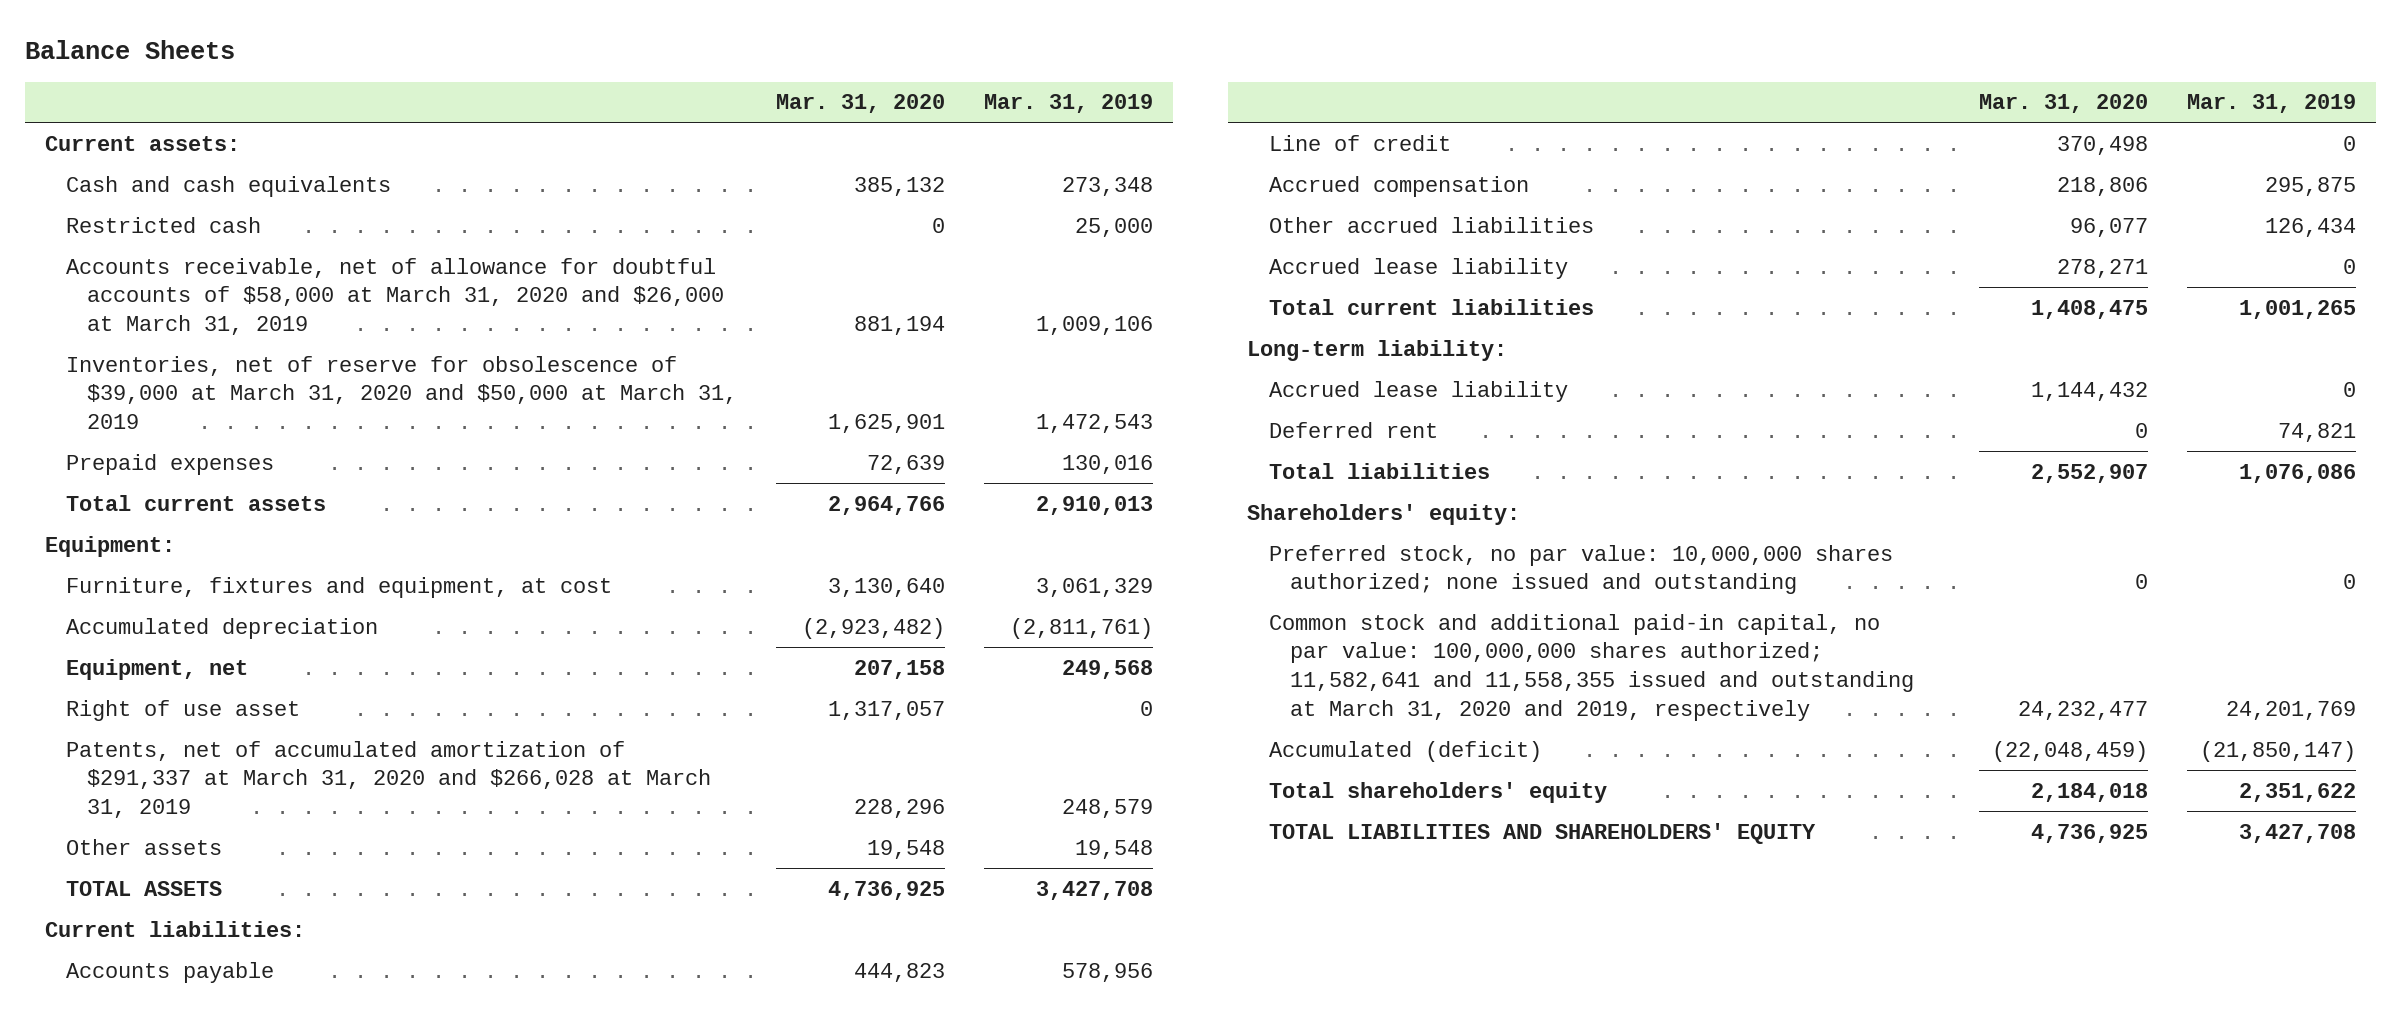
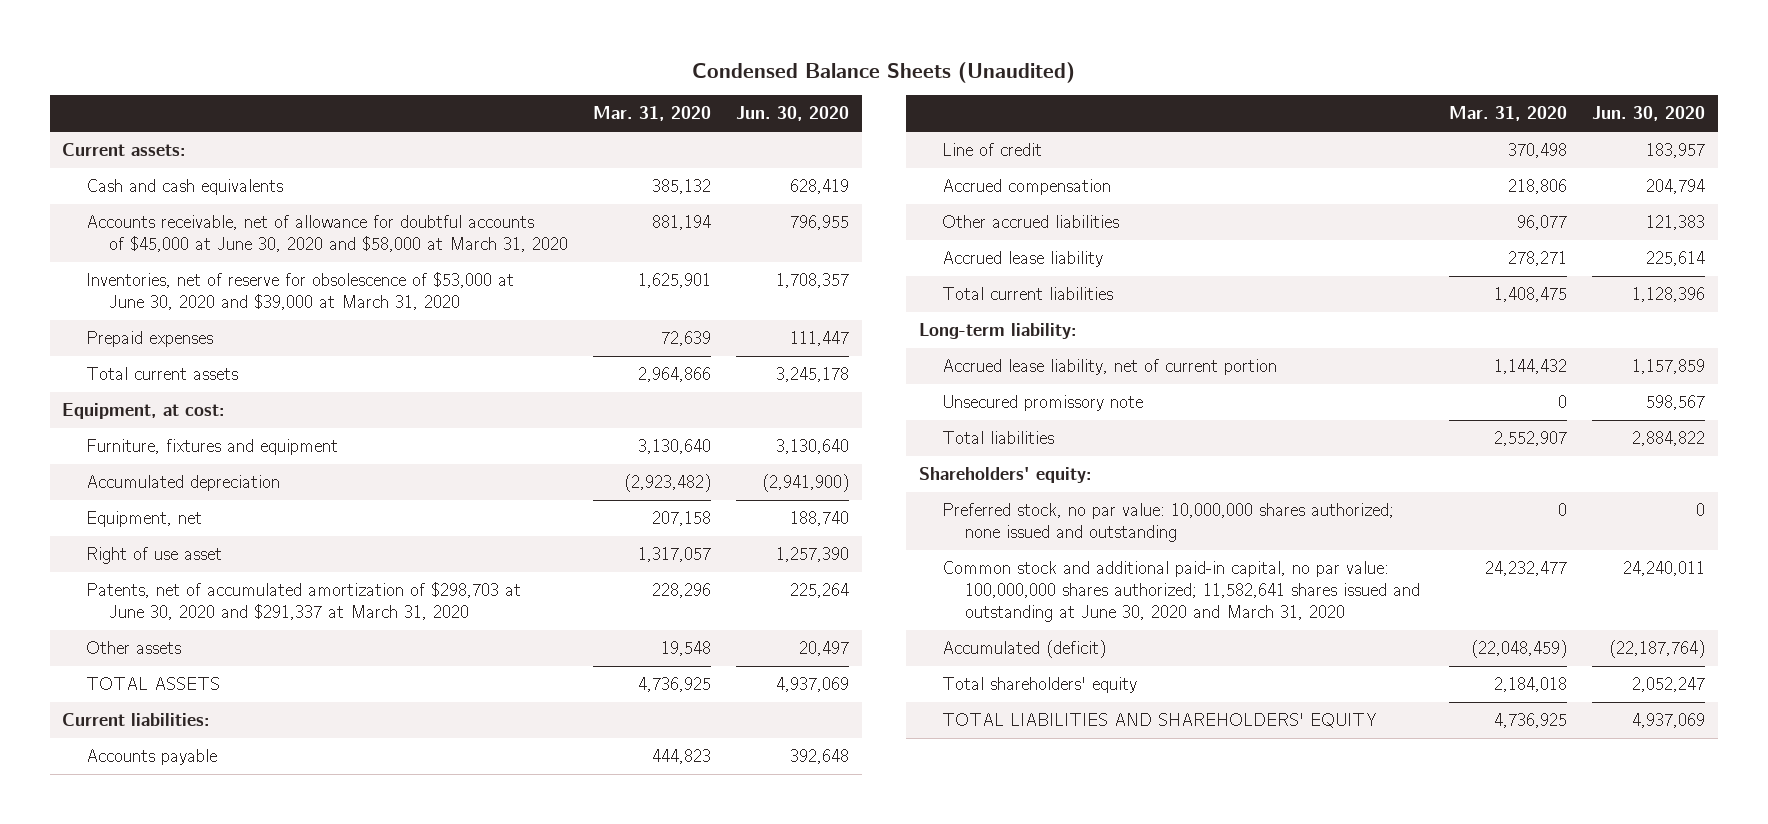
[25,40,236,60] Balance Sheets -> [691,61,1075,83] Condensed Balance Sheets (Unaudited)
[984,94,1154,114] Mar. 31, 2019 -> none
none -> [736,106,850,122] Jun. 30, 2020
[65,216,261,233] Restricted cash -> none
[65,257,725,336] Accounts receivable, net of allowance for doubtful accounts of $58,000 at March 31, 2020 and $26,000 at March 31, 2019 -> [85,215,569,253] Accounts receivable, net of allowance for doubtful accounts of $45,000 at June 30, 2020 and $58,000 at March 31, 2020
[65,355,738,430] Inventories, net of reserve for obsolescence of $39,000 at March 31, 2020 and $50,000 at March 31, 2019 -> [85,272,514,311] Inventories, net of reserve for obsolescence of $53,000 at June 30, 2020 and $39,000 at March 31, 2020
[828,495,946,515] 2,964,766 -> [638,367,712,383] 2,964,866
[44,535,175,557] Equipment: -> [62,403,226,420] Equipment, at cost:
[65,576,612,598] Furniture, fixtures and equipment, at cost -> [85,439,338,456] Furniture, fixtures and equipment
[65,740,712,819] Patents, net of accumulated amortization of $291,337 at March 31, 2020 and $266,028 at March 31, 2019 -> [85,582,521,621] Patents, net of accumulated amortization of $298,703 at June 30, 2020 and $291,337 at March 31, 2020
[1268,421,1438,438] Deferred rent -> none
[1268,380,1568,402] Accrued lease liability -> [941,359,1277,376] Accrued lease liability, net of current portion
none -> [941,395,1143,412] Unsecured promissory note
[1268,613,1915,721] Common stock and additional paid-in capital, no par value: 100,000,000 shares authorized; 11,582,641 and 11,558,355 issued and outstanding at March 31, 2020 and 2019, respectively -> [941,561,1421,623] Common stock and additional paid-in capital, no par value: 100,000,000 shares authorized; 11,582,641 shares issued and outstanding at June 30, 2020 and March 31, 2020

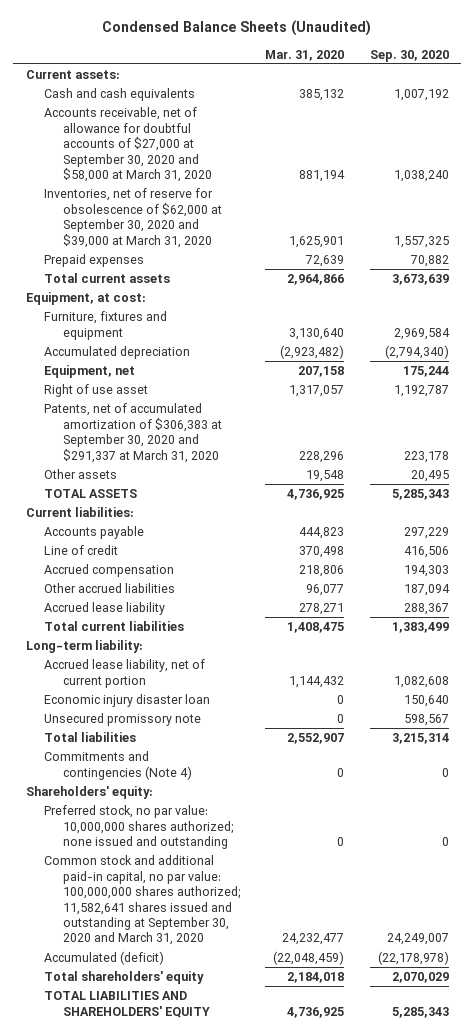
[736,106,850,122] Jun. 30, 2020 -> none
none -> [369,49,449,62] Sep. 30, 2020
[85,215,569,253] Accounts receivable, net of allowance for doubtful accounts of $45,000 at June 30, 2020 and $58,000 at March 31, 2020 -> [44,107,212,183] Accounts receivable, net of allowance for doubtful accounts of $27,000 at September 30, 2020 and $58,000 at March 31, 2020
[85,272,514,311] Inventories, net of reserve for obsolescence of $53,000 at June 30, 2020 and $39,000 at March 31, 2020 -> [44,188,222,248] Inventories, net of reserve for obsolescence of $62,000 at September 30, 2020 and $39,000 at March 31, 2020
[85,582,521,621] Patents, net of accumulated amortization of $298,703 at June 30, 2020 and $291,337 at March 31, 2020 -> [44,403,222,463] Patents, net of accumulated amortization of $306,383 at September 30, 2020 and $291,337 at March 31, 2020
none -> [44,694,211,708] Economic injury disaster loan
none -> [44,751,192,780] Commitments and contingencies (Note 4)
[941,561,1421,623] Common stock and additional paid-in capital, no par value: 100,000,000 shares authorized; 11,582,641 shares issued and outstanding at June 30, 2020 and March 31, 2020 -> [44,855,240,946] Common stock and additional paid-in capital, no par value: 100,000,000 shares authorized; 11,582,641 shares issued and outstanding at September 30, 2020 and March 31, 2020

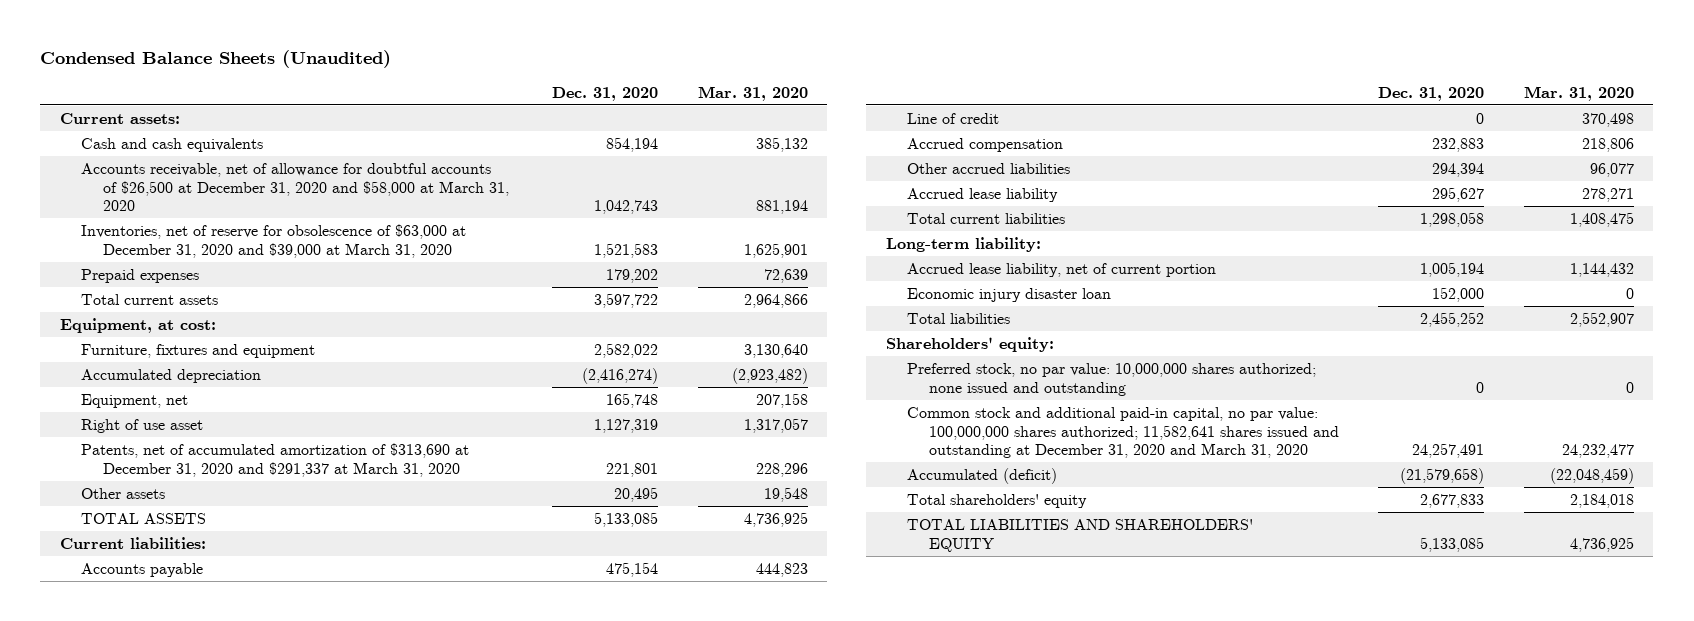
[369,49,449,62] Sep. 30, 2020 -> none
none -> [552,86,659,101] Dec. 31, 2020
[44,107,212,183] Accounts receivable, net of allowance for doubtful accounts of $27,000 at September 30, 2020 and $58,000 at March 31, 2020 -> [81,162,509,212] Accounts receivable, net of allowance for doubtful accounts of $26,500 at December 31, 2020 and $58,000 at March 31, 2020
[44,188,222,248] Inventories, net of reserve for obsolescence of $62,000 at September 30, 2020 and $39,000 at March 31, 2020 -> [81,223,467,258] Inventories, net of reserve for obsolescence of $63,000 at December 31, 2020 and $39,000 at March 31, 2020
[44,403,222,463] Patents, net of accumulated amortization of $306,383 at September 30, 2020 and $291,337 at March 31, 2020 -> [81,442,470,477] Patents, net of accumulated amortization of $313,690 at December 31, 2020 and $291,337 at March 31, 2020
[44,713,202,727] Unsecured promissory note -> none
[44,751,192,780] Commitments and contingencies (Note 4) -> none
[44,855,240,946] Common stock and additional paid-in capital, no par value: 100,000,000 shares authorized; 11,582,641 shares issued and outstanding at September 30, 2020 and March 31, 2020 -> [907,406,1339,459] Common stock and additional paid-in capital, no par value: 100,000,000 shares authorized; 11,582,641 shares issued and outstanding at December 31, 2020 and March 31, 2020

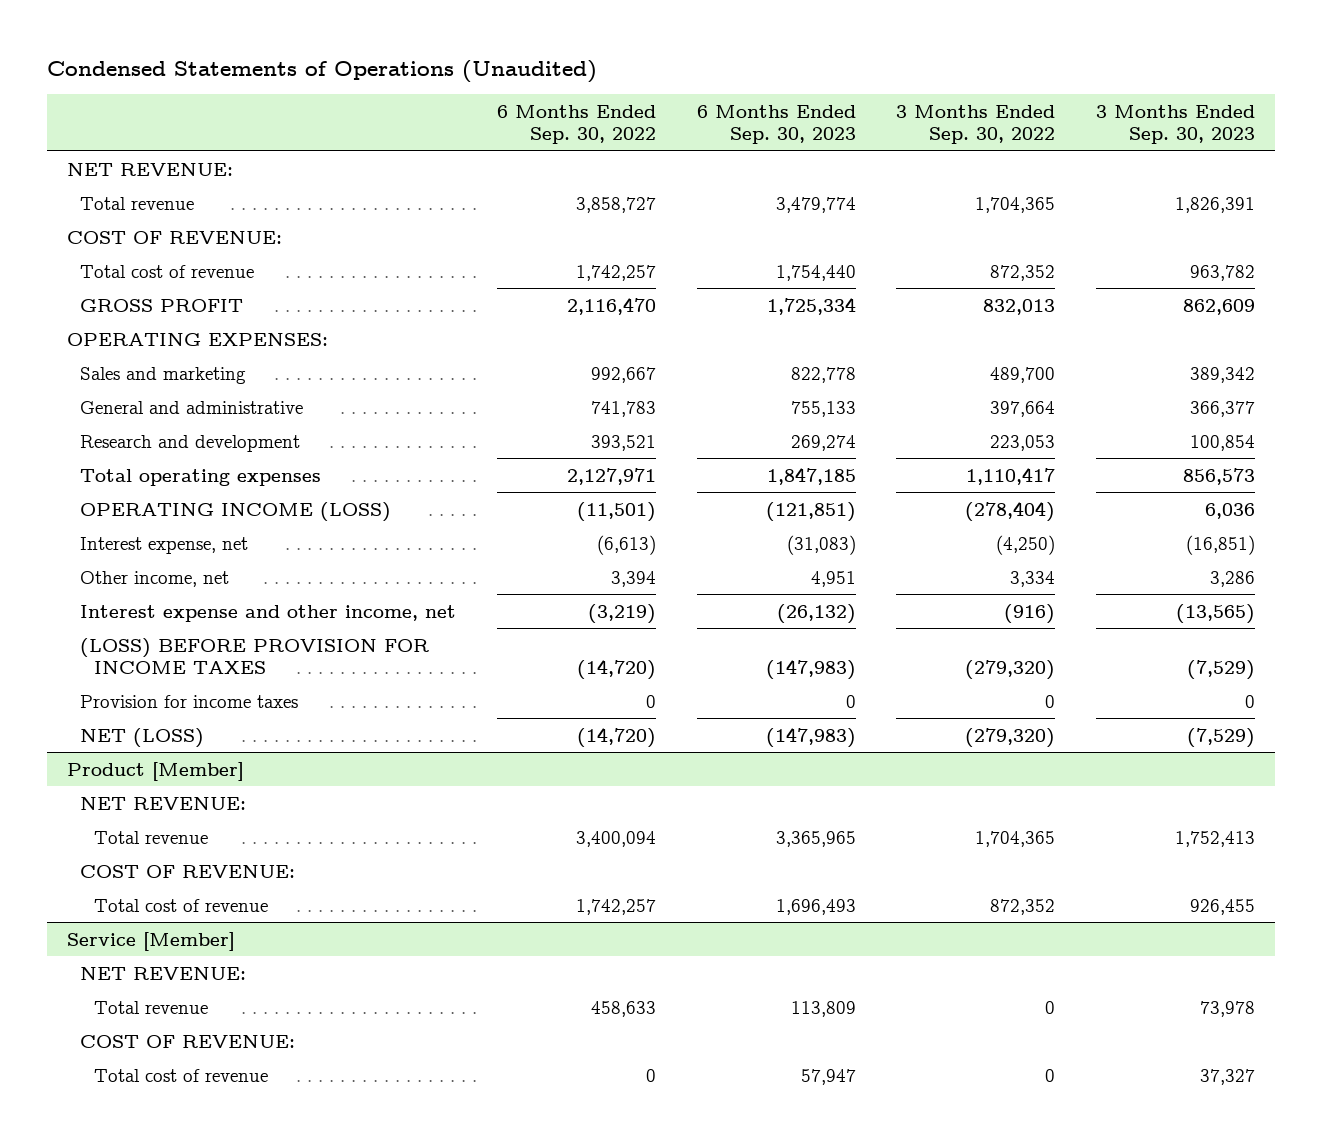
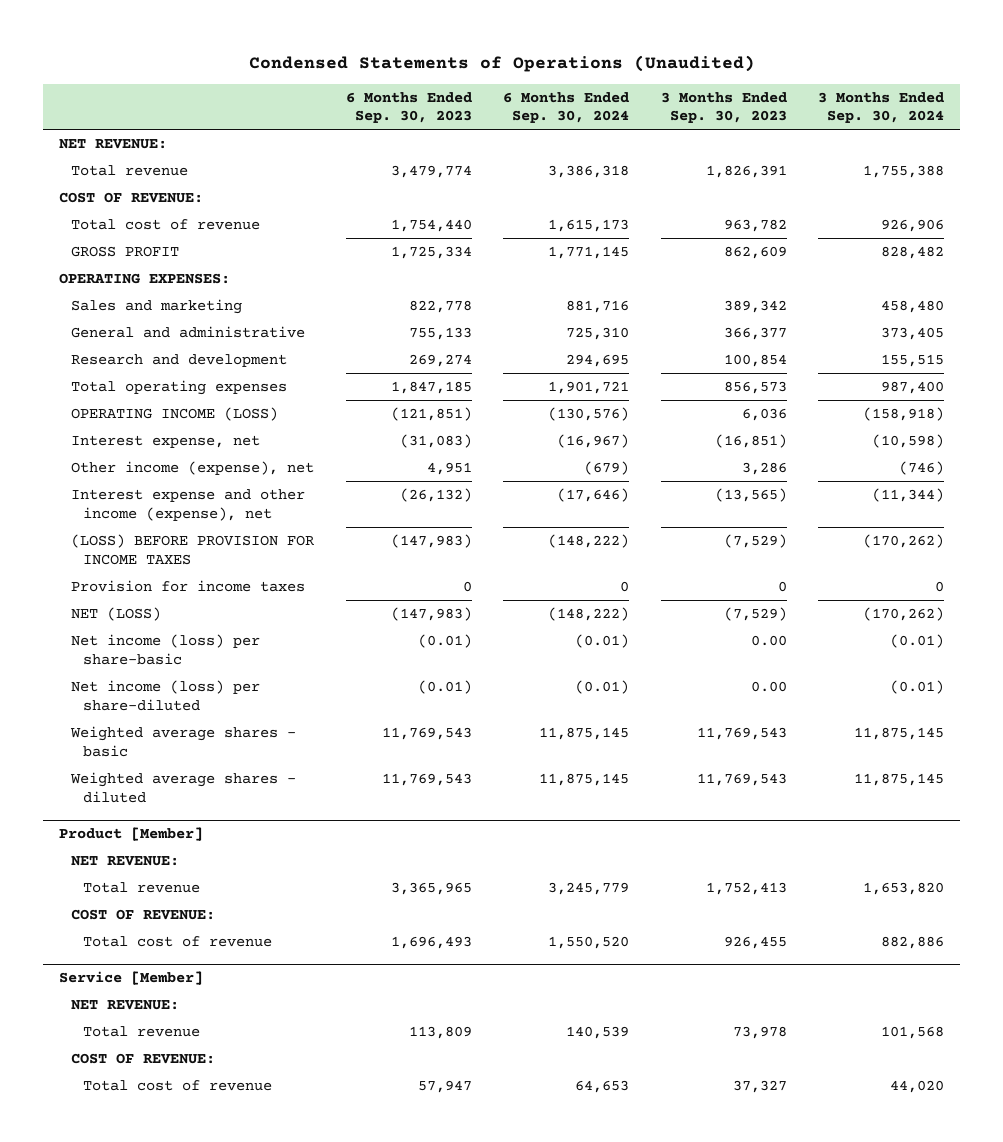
[497,104,657,145] 6 Months Ended Sep. 30, 2022 -> none
[896,104,1056,145] 3 Months Ended Sep. 30, 2022 -> none
none -> [503,91,630,124] 6 Months Ended Sep. 30, 2024
none -> [818,91,945,124] 3 Months Ended Sep. 30, 2024
[80,570,230,587] Other income, net -> [71,461,315,476] Other income (expense), net
[80,604,457,622] Interest expense and other income, net -> [71,489,306,521] Interest expense and other income (expense), net
none -> [71,634,261,665] Net income (loss) per share-basic
none -> [71,680,261,711] Net income (loss) per share-diluted
none -> [70,726,297,757] Weighted average shares - basic
none -> [70,772,297,803] Weighted average shares - diluted

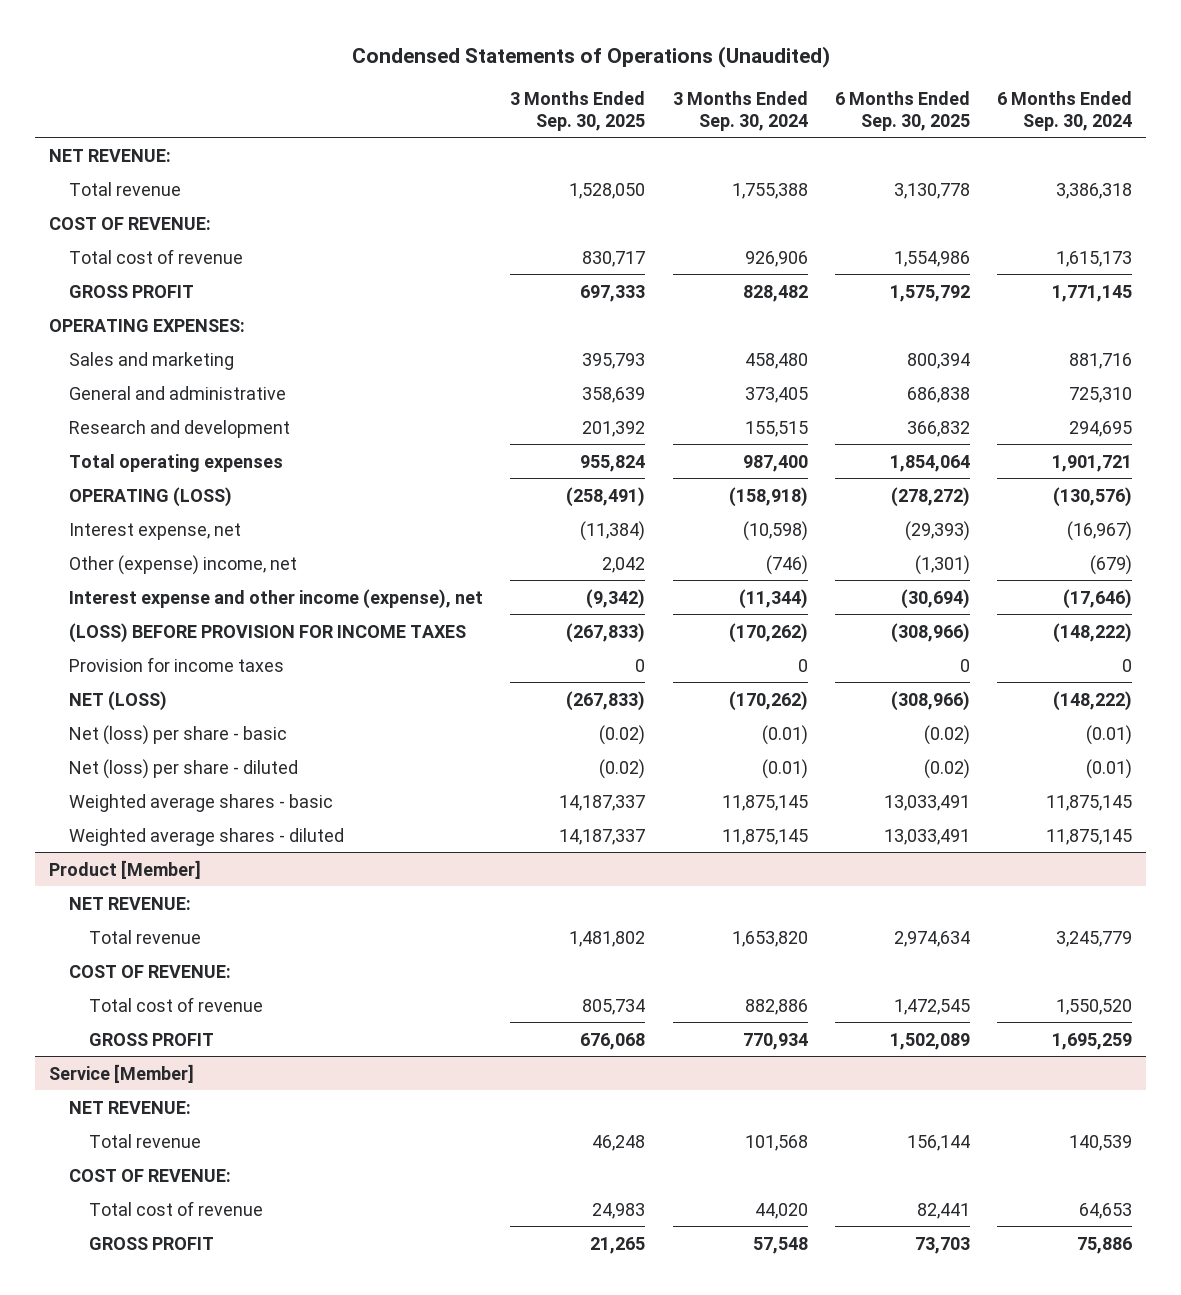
[345,91,472,124] 6 Months Ended Sep. 30, 2023 -> none
[660,91,787,124] 3 Months Ended Sep. 30, 2023 -> none
none -> [510,91,646,131] 3 Months Ended Sep. 30, 2025
none -> [835,91,971,131] 6 Months Ended Sep. 30, 2025
[71,407,279,422] OPERATING INCOME (LOSS) -> [68,486,232,507] OPERATING (LOSS)
[71,461,315,476] Other income (expense), net -> [68,554,297,575] Other (expense) income, net
[71,634,261,665] Net income (loss) per share-basic -> [68,724,287,745] Net (loss) per share - basic
[71,680,261,711] Net income (loss) per share-diluted -> [68,758,298,779] Net (loss) per share - diluted
none -> [89,1032,215,1046] GROSS PROFIT
none -> [89,1236,215,1250] GROSS PROFIT

